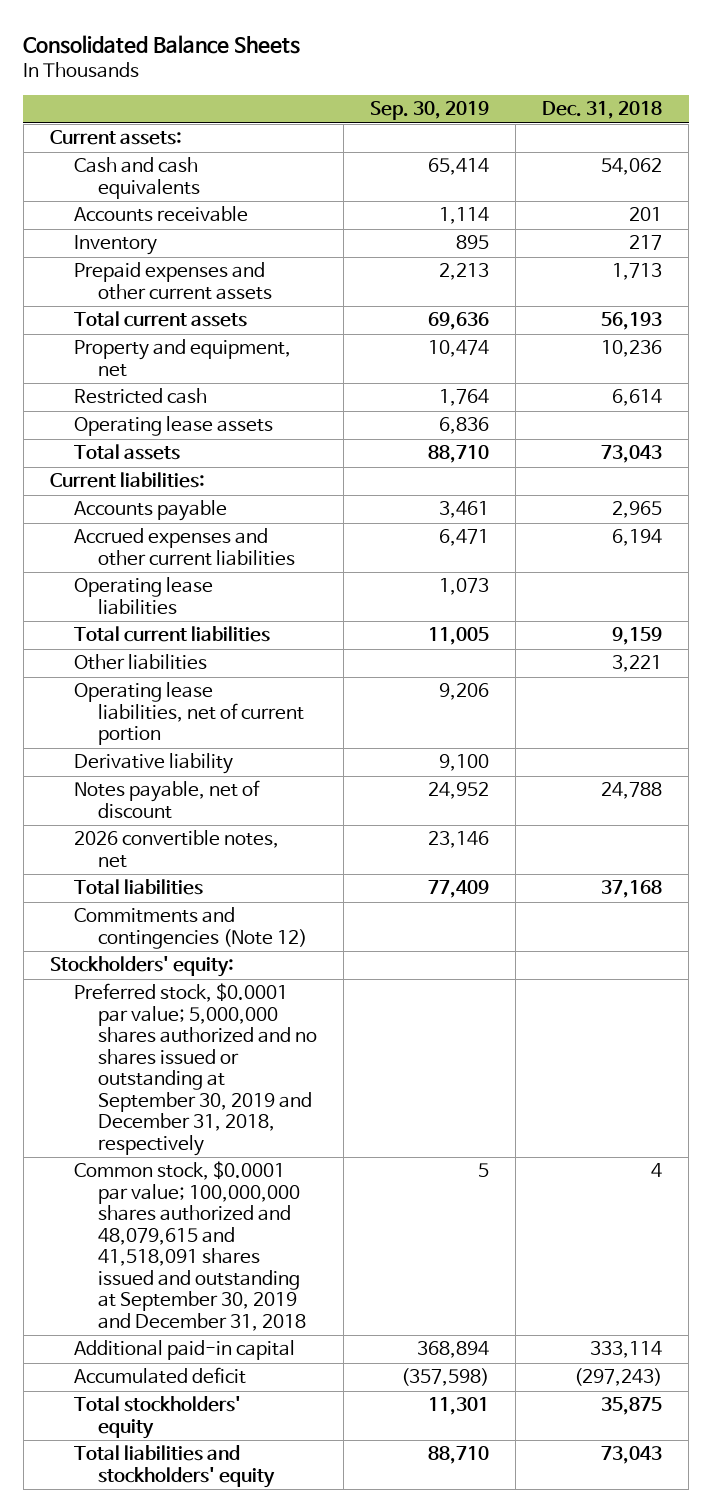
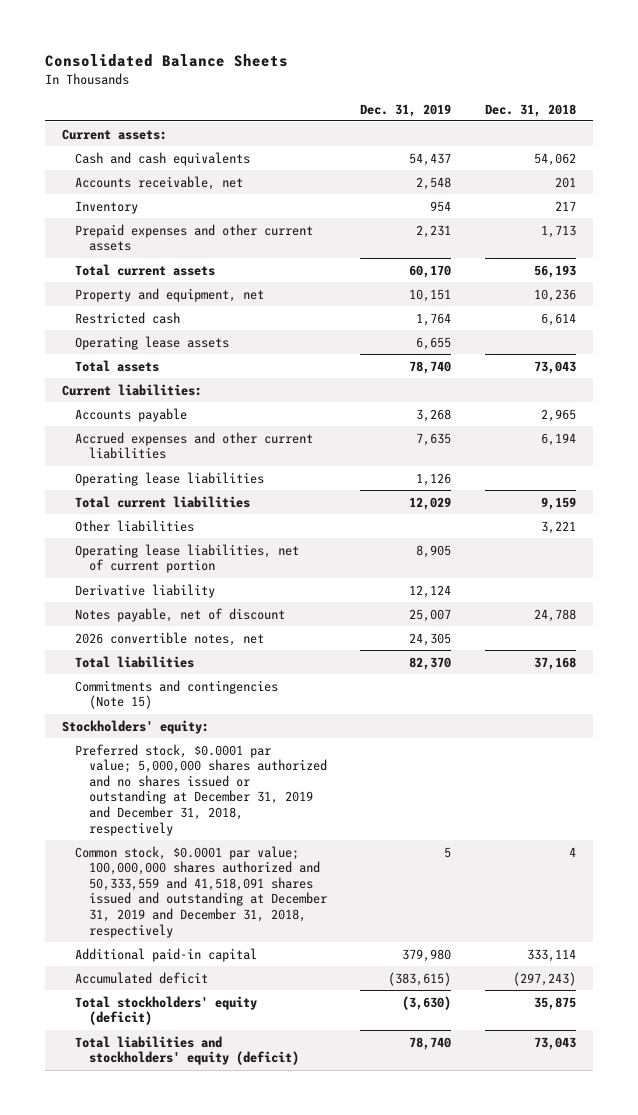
[370,101,490,121] Sep. 30, 2019 -> none
none -> [360,103,452,117] Dec. 31, 2019
[74,206,249,223] Accounts receivable -> [75,175,244,190] Accounts receivable, net
[74,907,308,949] Commitments and contingencies (Note 12) -> [75,679,279,710] Commitments and contingencies (Note 15)
[74,983,318,1156] Preferred stock, $0.0001 par value; 5,000,000 shares authorized and no shares issued or outstanding at September 30, 2019 and December 31, 2018, respectively -> [75,743,327,836] Preferred stock, $0.0001 par value; 5,000,000 shares authorized and no shares issued or outstanding at December 31, 2019 and December 31, 2018, respectively
[74,1161,307,1331] Common stock, $0.0001 par value; 100,000,000 shares authorized and 48,079,615 and 41,518,091 shares issued and outstanding at September 30, 2019 and December 31, 2018 -> [75,845,327,938] Common stock, $0.0001 par value; 100,000,000 shares authorized and 50,333,559 and 41,518,091 shares issued and outstanding at December 31, 2019 and December 31, 2018, respectively
[74,1396,242,1439] Total stockholders' equity -> [75,995,258,1026] Total stockholders' equity (deficit)
[74,1445,276,1488] Total liabilities and stockholders' equity -> [75,1035,299,1066] Total liabilities and stockholders' equity (deficit)

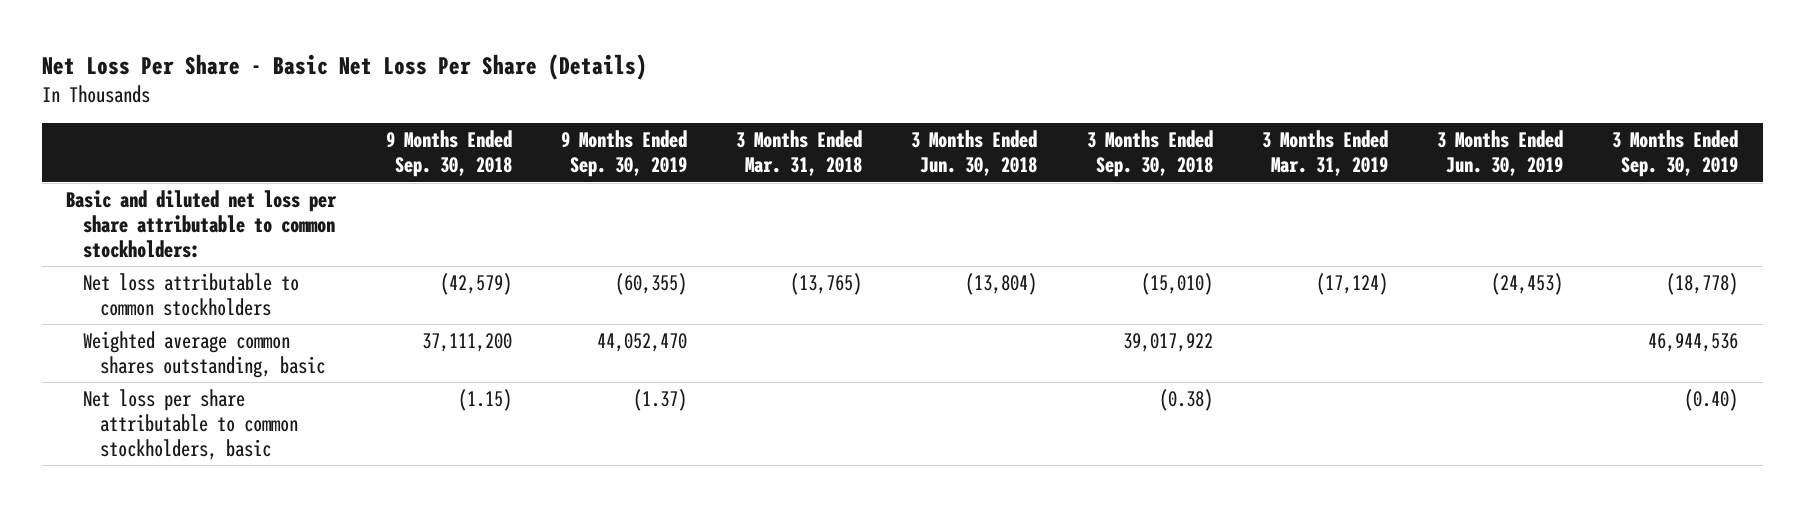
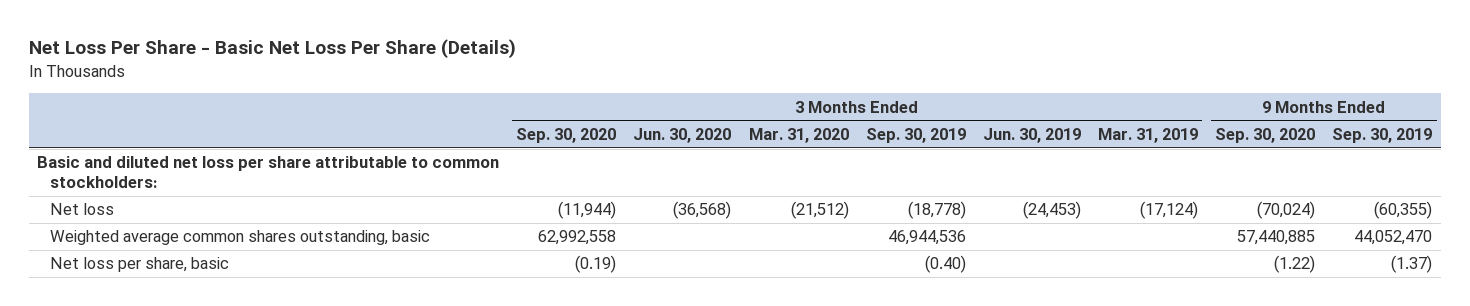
[385,130,512,178] 9 Months Ended Sep. 30, 2018 -> none
[736,130,863,177] 3 Months Ended Mar. 31, 2018 -> none
[911,130,1038,177] 3 Months Ended Jun. 30, 2018 -> none
[1086,130,1213,178] 3 Months Ended Sep. 30, 2018 -> none
none -> [516,127,617,143] Sep. 30, 2020
none -> [633,127,732,143] Jun. 30, 2020
none -> [748,127,849,143] Mar. 31, 2020
none -> [1215,127,1316,143] Sep. 30, 2020
[83,272,300,316] Net loss attributable to common stockholders -> [49,203,114,216] Net loss
[83,388,298,460] Net loss per share attributable to common stockholders, basic -> [49,257,229,273] Net loss per share, basic

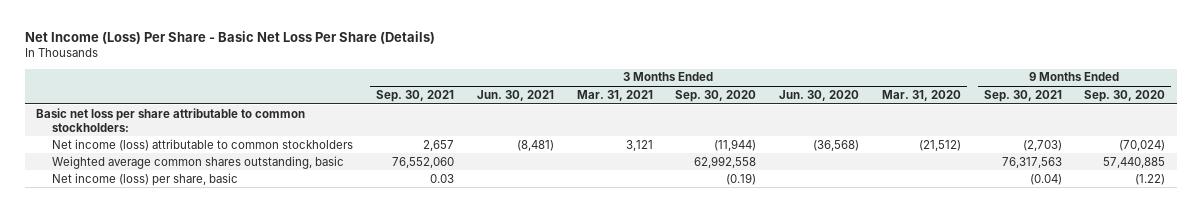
[28,39,516,59] Net Loss Per Share - Basic Net Loss Per Share (Details) -> [24,31,435,45] Net Income (Loss) Per Share - Basic Net Loss Per Share (Details)
[865,127,966,143] Sep. 30, 2019 -> none
[982,127,1081,143] Jun. 30, 2019 -> none
[1098,127,1199,143] Mar. 31, 2019 -> none
[1332,127,1433,143] Sep. 30, 2019 -> none
none -> [376,89,455,102] Sep. 30, 2021
none -> [476,89,554,101] Jun. 30, 2021
none -> [576,89,653,101] Mar. 31, 2021
none -> [983,89,1062,102] Sep. 30, 2021
[37,156,500,189] Basic and diluted net loss per share attributable to common stockholders: -> [36,107,306,132] Basic net loss per share attributable to common stockholders:
[49,203,114,216] Net loss -> [52,138,354,151] Net income (loss) attributable to common stockholders
[49,257,229,273] Net loss per share, basic -> [52,172,239,186] Net income (loss) per share, basic

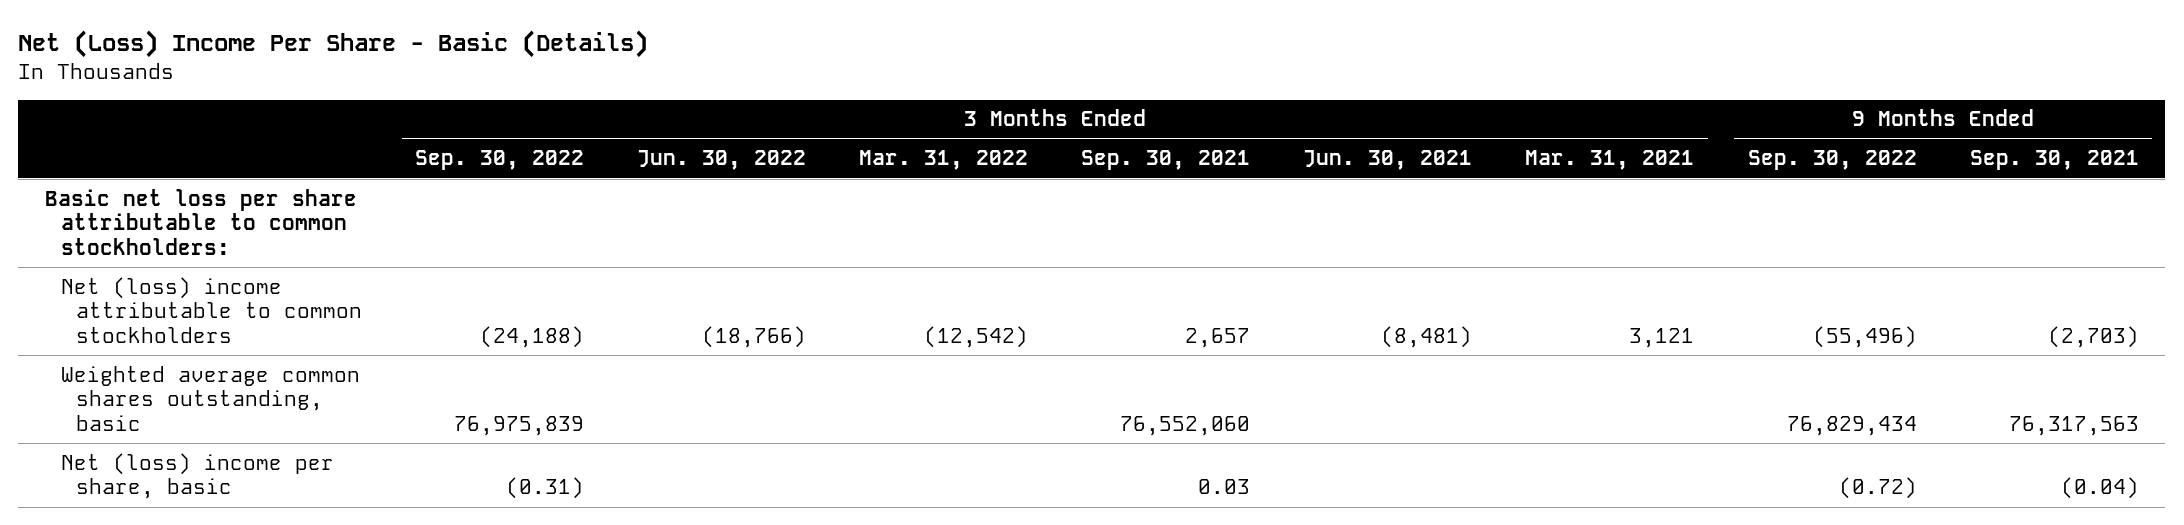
[24,31,435,45] Net Income (Loss) Per Share - Basic Net Loss Per Share (Details) -> [18,29,649,58] Net (Loss) Income Per Share - Basic (Details)
[675,89,757,102] Sep. 30, 2020 -> none
[779,89,860,101] Jun. 30, 2020 -> none
[881,89,961,101] Mar. 31, 2020 -> none
[1084,89,1166,102] Sep. 30, 2020 -> none
none -> [415,150,585,171] Sep. 30, 2022
none -> [637,150,807,171] Jun. 30, 2022
none -> [859,150,1029,171] Mar. 31, 2022
none -> [1747,150,1917,171] Sep. 30, 2022
[52,138,354,151] Net income (loss) attributable to common stockholders -> [60,276,363,343] Net (loss) income attributable to common stockholders
[52,172,239,186] Net income (loss) per share, basic -> [60,452,334,500] Net (loss) income per share, basic

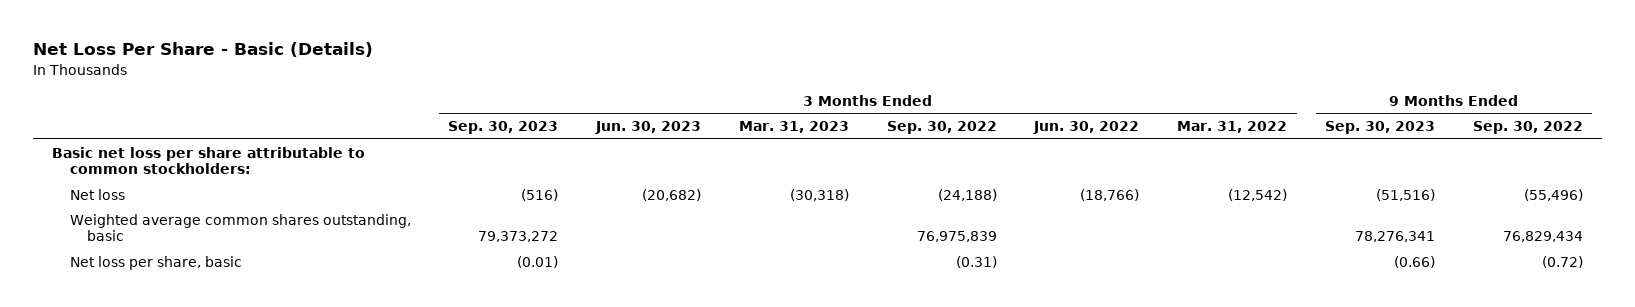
[18,29,649,58] Net (Loss) Income Per Share - Basic (Details) -> [33,42,374,58] Net Loss Per Share - Basic (Details)
[1081,150,1251,171] Sep. 30, 2021 -> none
[1303,150,1473,171] Jun. 30, 2021 -> none
[1525,150,1695,171] Mar. 31, 2021 -> none
[1969,150,2139,171] Sep. 30, 2021 -> none
none -> [448,121,559,135] Sep. 30, 2023
none -> [595,121,702,135] Jun. 30, 2023
none -> [738,121,849,134] Mar. 31, 2023
none -> [1324,121,1435,135] Sep. 30, 2023
[60,276,363,343] Net (loss) income attributable to common stockholders -> [69,188,125,200] Net loss
[60,452,334,500] Net (loss) income per share, basic -> [69,255,242,270] Net loss per share, basic

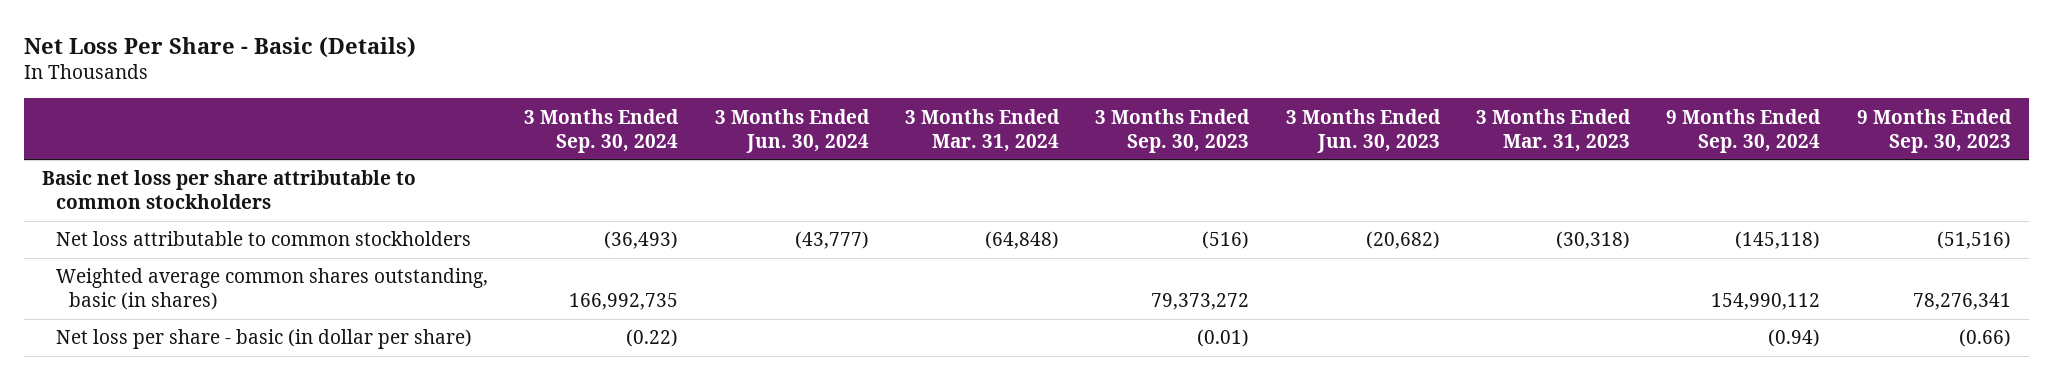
[886,121,997,135] Sep. 30, 2022 -> none
[1033,121,1140,135] Jun. 30, 2022 -> none
[1177,121,1288,134] Mar. 31, 2022 -> none
[1472,121,1583,135] Sep. 30, 2022 -> none
none -> [524,108,680,153] 3 Months Ended Sep. 30, 2024
none -> [714,108,870,153] 3 Months Ended Jun. 30, 2024
none -> [904,108,1060,152] 3 Months Ended Mar. 31, 2024
none -> [1666,108,1822,153] 9 Months Ended Sep. 30, 2024
[52,146,366,175] Basic net loss per share attributable to common stockholders: -> [42,170,417,210] Basic net loss per share attributable to common stockholders
[69,188,125,200] Net loss -> [55,231,471,247] Net loss attributable to common stockholders
[69,213,411,242] Weighted average common shares outstanding, basic -> [55,268,488,311] Weighted average common shares outstanding, basic (in shares)
[69,255,242,270] Net loss per share, basic -> [55,329,472,350] Net loss per share - basic (in dollar per share)

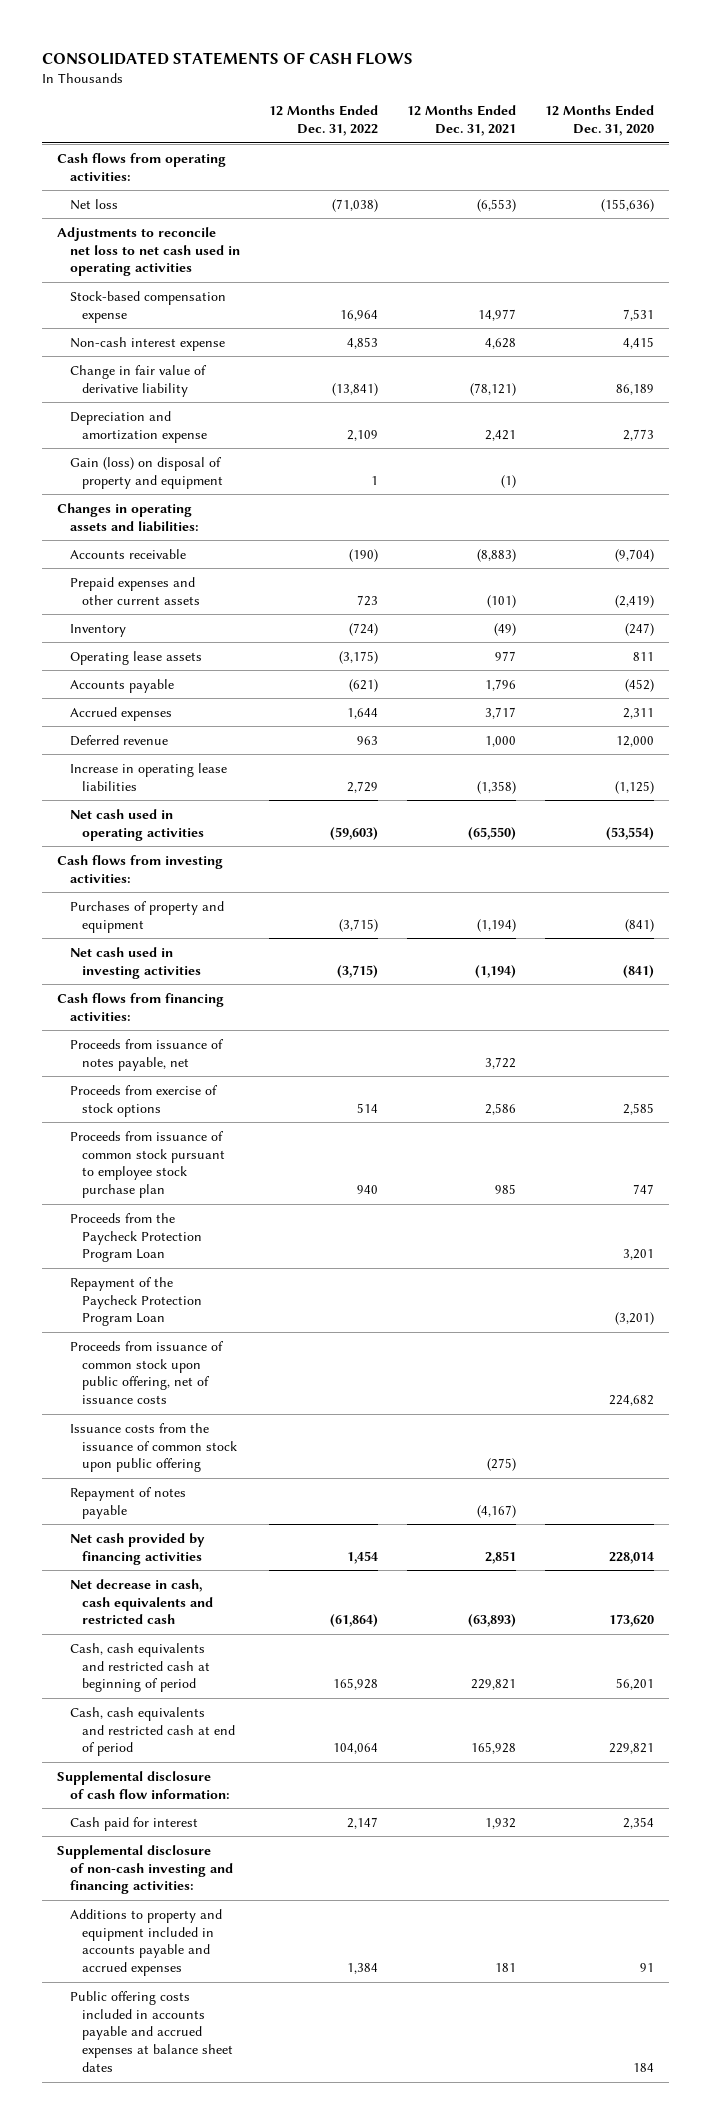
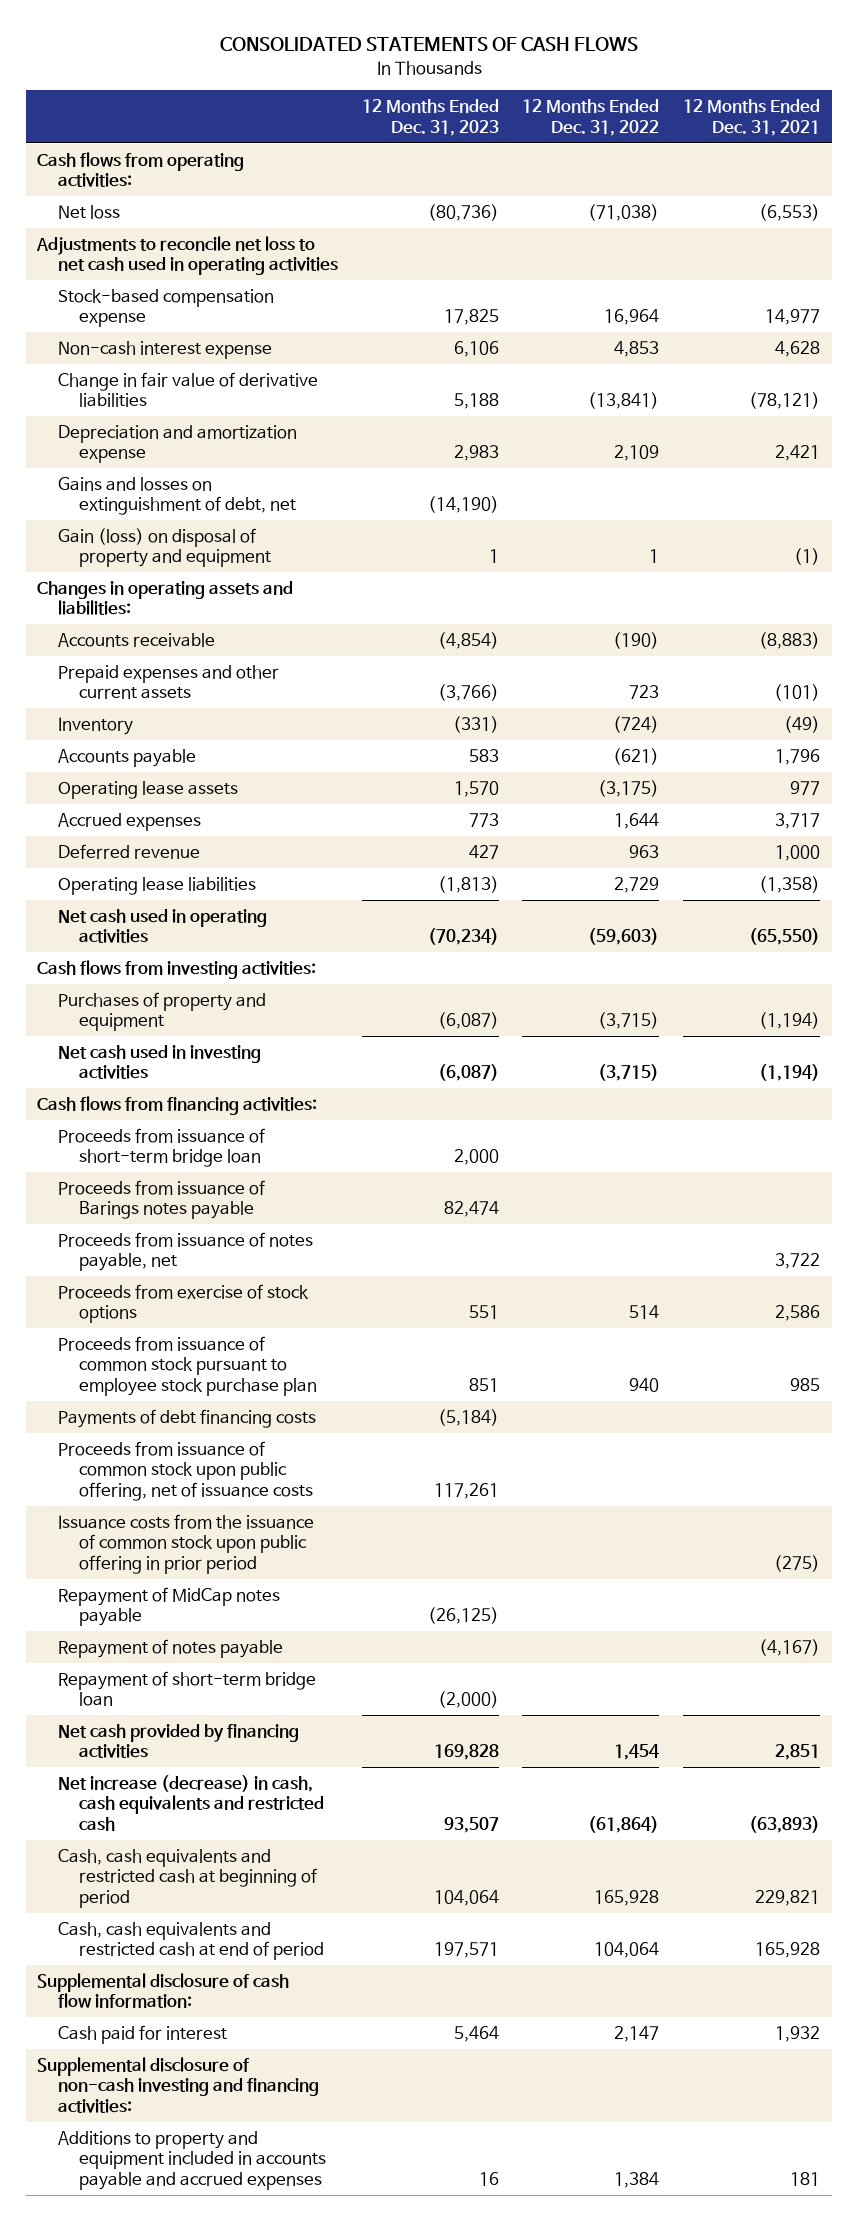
[545,105,655,137] 12 Months Ended Dec. 31, 2020 -> none
none -> [361,99,499,136] 12 Months Ended Dec. 31, 2023
[69,364,207,397] Change in fair value of derivative liability -> [58,371,319,408] Change in fair value of derivative liabilities
none -> [58,476,296,516] Gains and losses on extinguishment of debt, net
[69,650,202,665] Operating lease assets -> [58,780,239,799] Operating lease assets
[69,762,227,791] Increase in operating lease liabilities -> [58,876,257,895] Operating lease liabilities
none -> [58,1127,266,1168] Proceeds from issuance of short-term bridge loan
none -> [58,1179,266,1220] Proceeds from issuance of Barings notes payable
[69,1212,203,1263] Proceeds from the Paycheck Protection Program Loan -> none
[69,1276,203,1327] Repayment of the Paycheck Protection Program Loan -> none
none -> [58,1408,317,1428] Payments of debt financing costs
[69,1422,238,1473] Issuance costs from the issuance of common stock upon public offering -> [58,1513,315,1574] Issuance costs from the issuance of common stock upon public offering in prior period
none -> [58,1586,281,1627] Repayment of MidCap notes payable
none -> [58,1670,317,1707] Repayment of short-term bridge loan
[69,1578,214,1625] Net decrease in cash, cash equivalents and restricted cash -> [58,1774,324,1831] Net increase (decrease) in cash, cash equivalents and restricted cash
[69,1990,234,2073] Public offering costs included in accounts payable and accrued expenses at balance sheet dates -> none

